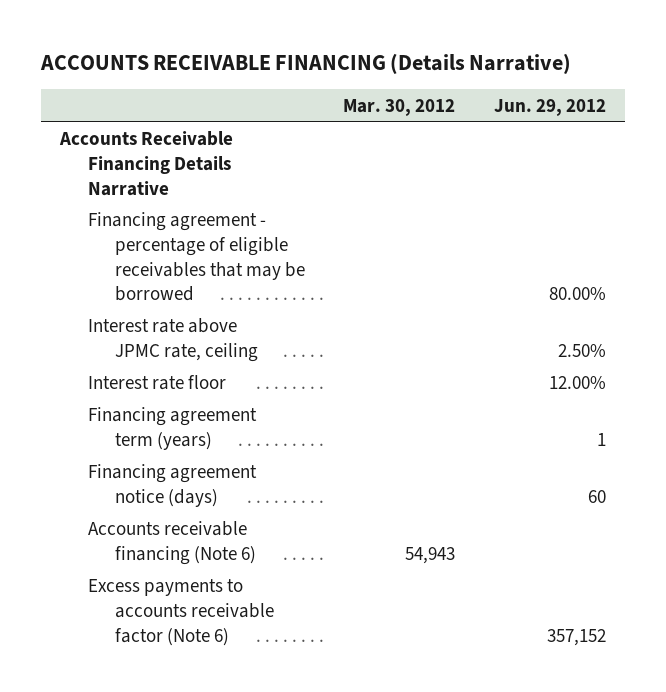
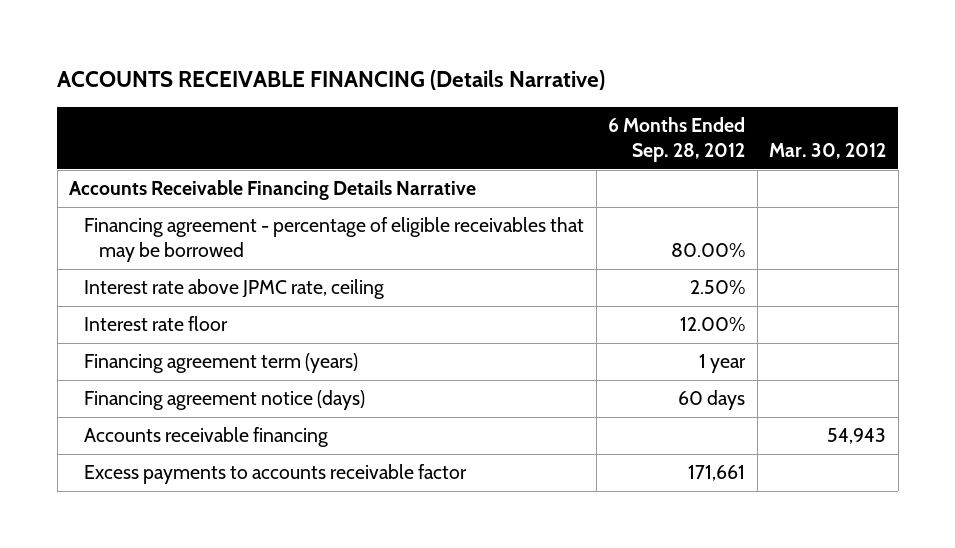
[493,98,606,116] Jun. 29, 2012 -> none
none -> [608,117,746,163] 6 Months Ended Sep. 28, 2012
[87,521,257,566] Accounts receivable financing (Note 6) -> [84,427,329,448] Accounts receivable financing
[87,579,275,646] Excess payments to accounts receivable factor (Note 6) -> [84,464,468,485] Excess payments to accounts receivable factor

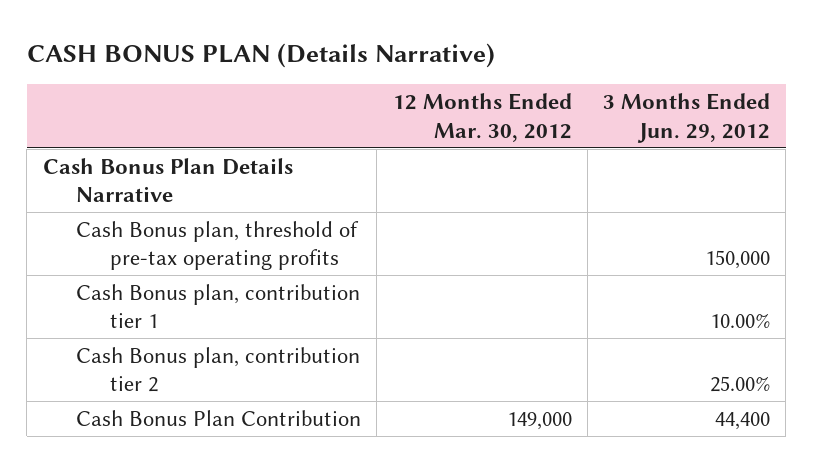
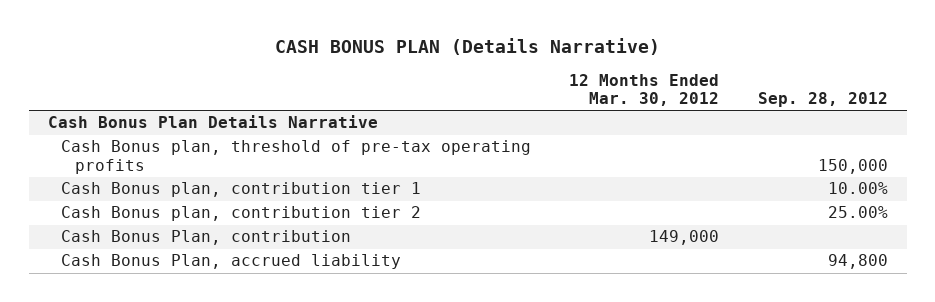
[603,93,771,143] 3 Months Ended Jun. 29, 2012 -> none
none -> [757,92,888,108] Sep. 28, 2012
[76,409,362,426] Cash Bonus Plan Contribution -> [61,230,352,246] Cash Bonus Plan, contribution
none -> [61,254,402,270] Cash Bonus Plan, accrued liability

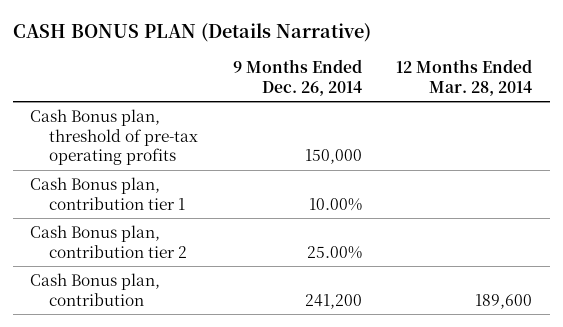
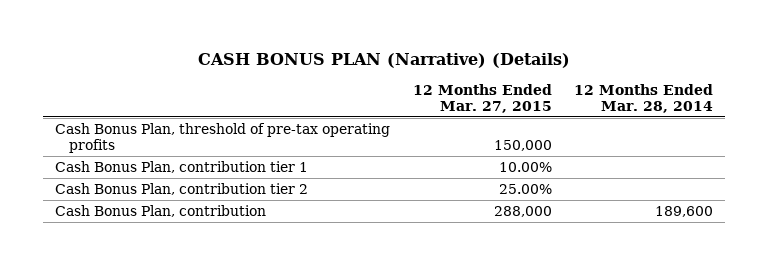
[13,22,372,42] CASH BONUS PLAN (Details Narrative) -> [198,52,571,68] CASH BONUS PLAN (Narrative) (Details)
[232,59,362,96] 9 Months Ended Dec. 26, 2014 -> none
none -> [412,83,552,113] 12 Months Ended Mar. 27, 2015
[30,109,199,166] Cash Bonus plan, threshold of pre-tax operating profits -> [54,122,390,154] Cash Bonus Plan, threshold of pre-tax operating profits
[30,177,186,210] Cash Bonus plan, contribution tier 1 -> [54,160,308,173] Cash Bonus Plan, contribution tier 1
[30,225,188,258] Cash Bonus plan, contribution tier 2 -> [54,182,308,195] Cash Bonus Plan, contribution tier 2
[30,273,161,306] Cash Bonus plan, contribution -> [54,204,266,217] Cash Bonus Plan, contribution

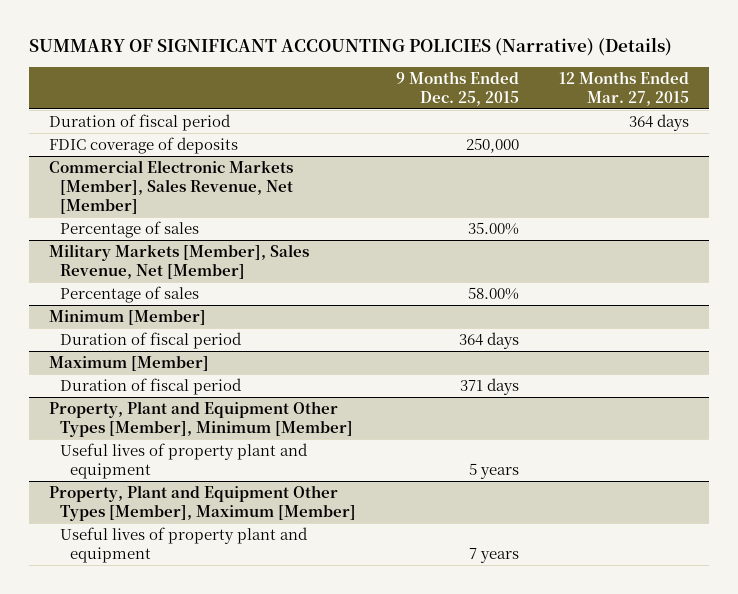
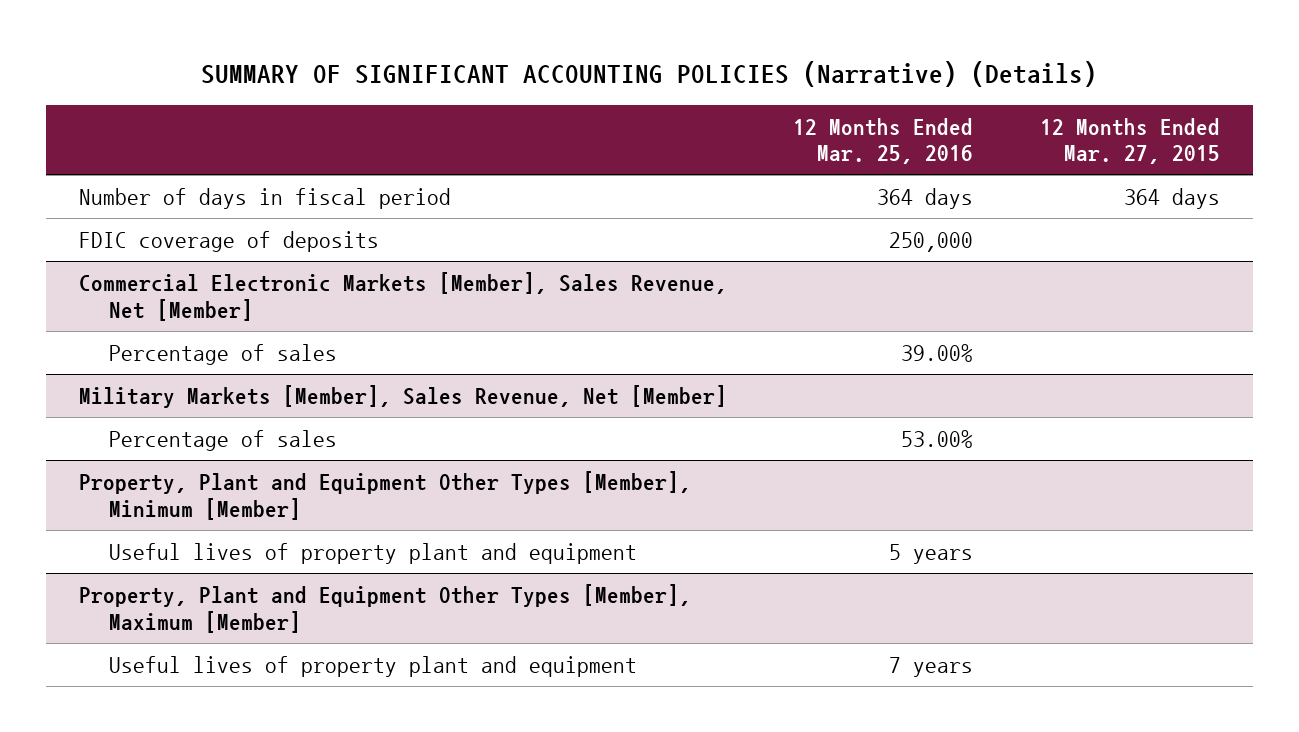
[395,70,519,106] 9 Months Ended Dec. 25, 2015 -> none
none -> [793,117,974,165] 12 Months Ended Mar. 25, 2016
[49,113,232,131] Duration of fiscal period -> [79,187,452,209] Number of days in fiscal period
[49,309,207,325] Minimum [Member] -> none
[59,331,242,349] Duration of fiscal period -> none
[49,355,210,371] Maximum [Member] -> none
[59,377,242,395] Duration of fiscal period -> none

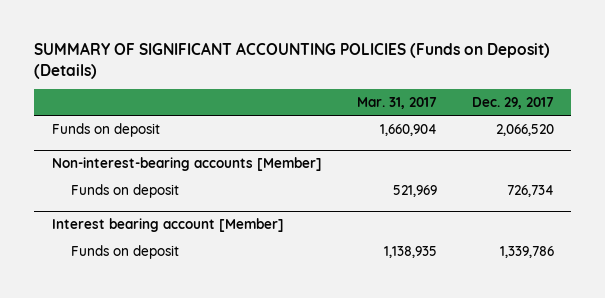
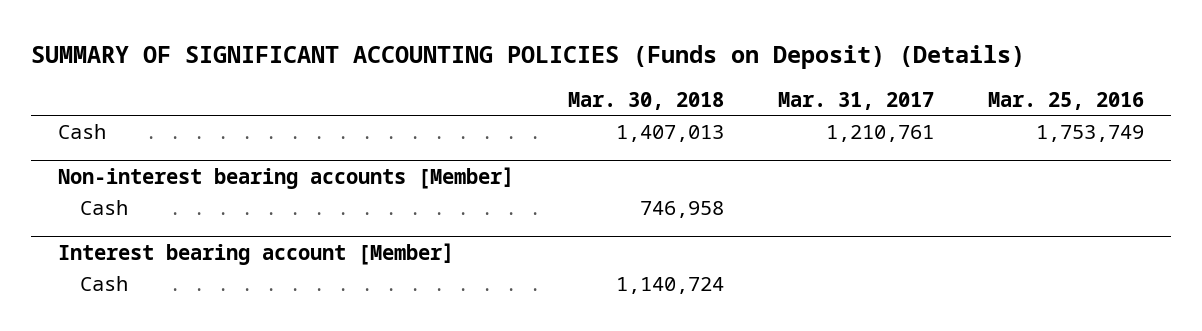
[471,96,554,109] Dec. 29, 2017 -> none
none -> [568,91,725,110] Mar. 30, 2018
none -> [988,91,1145,110] Mar. 25, 2016
[51,122,160,137] Funds on deposit -> none
[70,183,179,198] Funds on deposit -> none
none -> [58,124,107,140] Cash
[51,157,322,172] Non-interest-bearing accounts [Member] -> [58,166,515,189] Non-interest bearing accounts [Member]
none -> [80,200,129,216] Cash
[70,244,179,259] Funds on deposit -> none
none -> [80,276,129,292] Cash

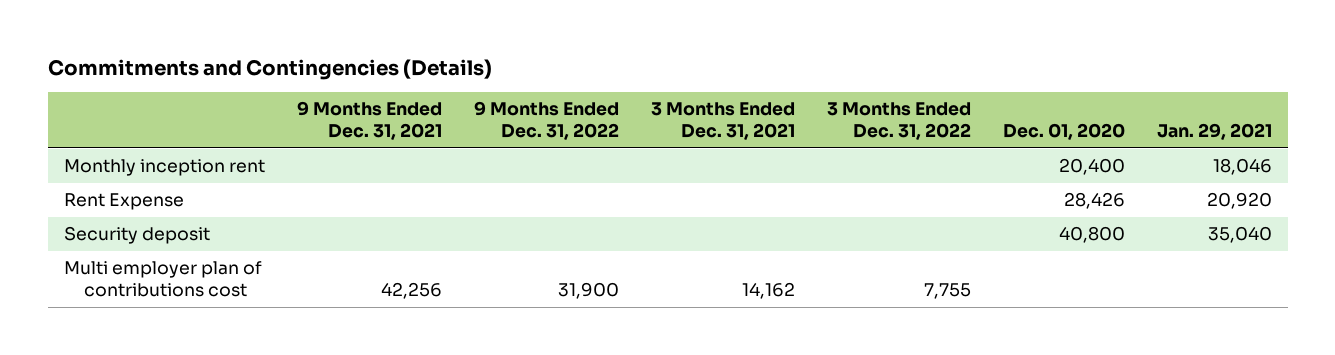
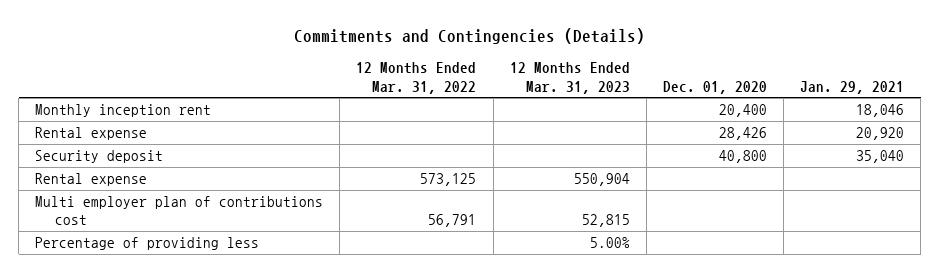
[296,101,442,141] 9 Months Ended Dec. 31, 2021 -> none
[473,101,619,141] 9 Months Ended Dec. 31, 2022 -> none
[650,102,795,141] 3 Months Ended Dec. 31, 2021 -> none
[826,102,971,141] 3 Months Ended Dec. 31, 2022 -> none
none -> [356,62,477,94] 12 Months Ended Mar. 31, 2022
none -> [509,62,630,94] 12 Months Ended Mar. 31, 2023
[63,193,184,211] Rent Expense -> [35,127,148,141] Rental expense
none -> [35,173,148,187] Rental expense
none -> [35,237,260,251] Percentage of providing less

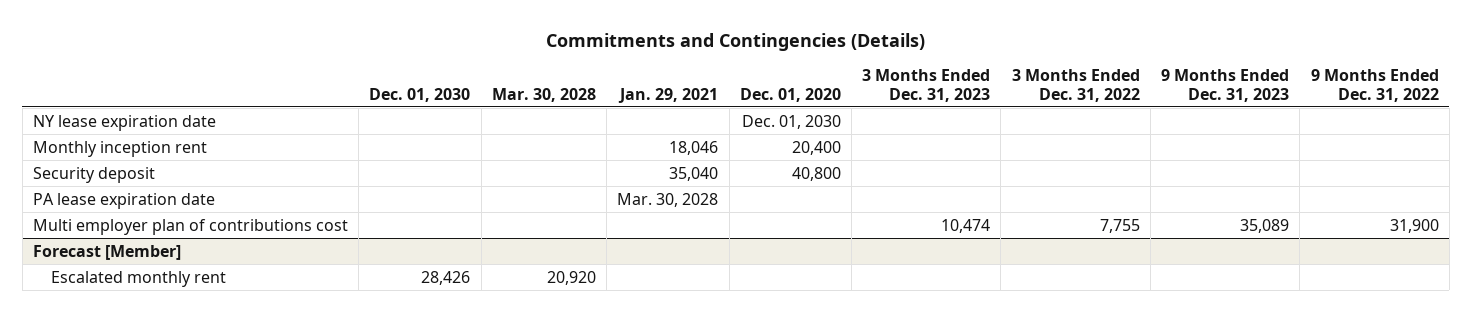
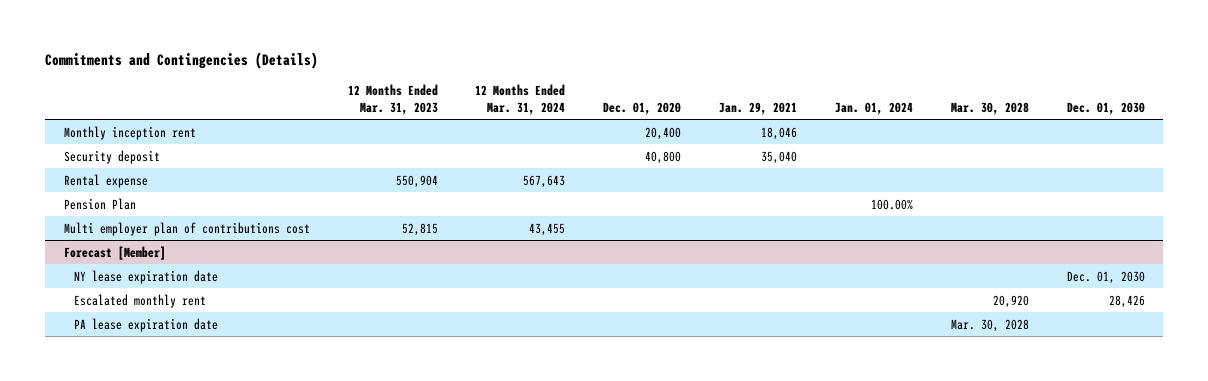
[862,69,991,102] 3 Months Ended Dec. 31, 2023 -> none
[1011,69,1140,102] 3 Months Ended Dec. 31, 2022 -> none
[1161,69,1290,102] 9 Months Ended Dec. 31, 2023 -> none
[1310,69,1439,102] 9 Months Ended Dec. 31, 2022 -> none
none -> [347,84,438,115] 12 Months Ended Mar. 31, 2023
none -> [475,84,566,115] 12 Months Ended Mar. 31, 2024
none -> [834,101,913,115] Jan. 01, 2024
[33,114,217,131] NY lease expiration date -> none
[33,192,216,209] PA lease expiration date -> none
none -> [63,173,148,188] Rental expense
none -> [63,197,136,210] Pension Plan
none -> [74,269,219,284] NY lease expiration date
none -> [74,317,219,332] PA lease expiration date

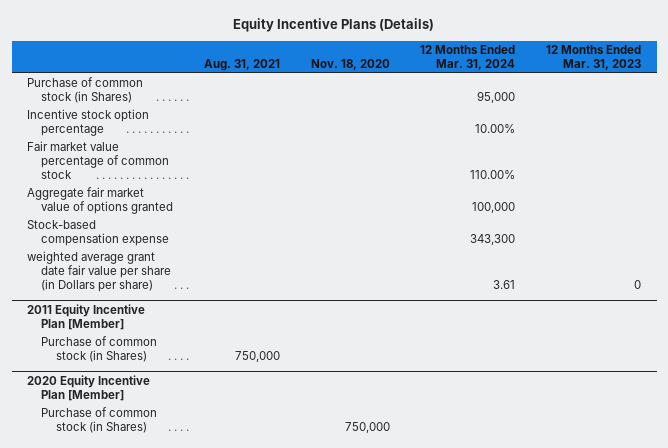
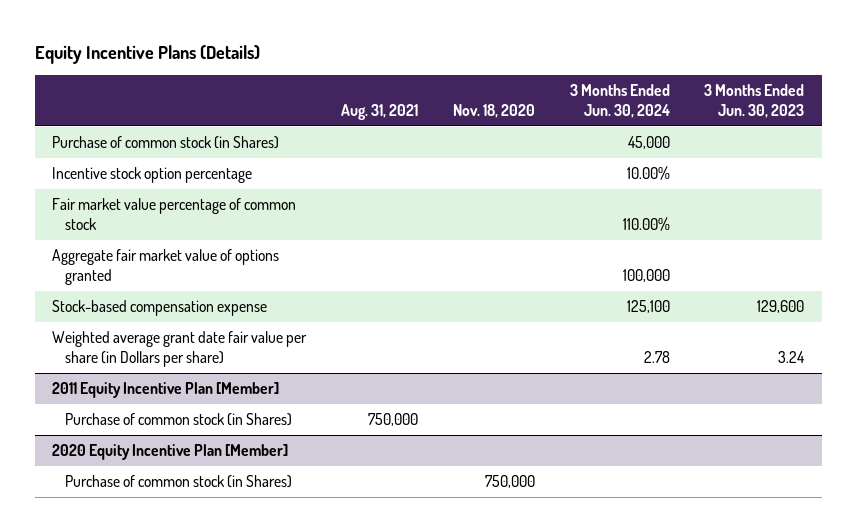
[420,44,516,70] 12 Months Ended Mar. 31, 2024 -> none
[546,44,642,70] 12 Months Ended Mar. 31, 2023 -> none
none -> [569,84,670,118] 3 Months Ended Jun. 30, 2024
none -> [704,84,805,118] 3 Months Ended Jun. 30, 2023
[26,251,172,293] weighted average grant date fair value per share (in Dollars per share) -> [52,331,308,367] Weighted average grant date fair value per share (in Dollars per share)

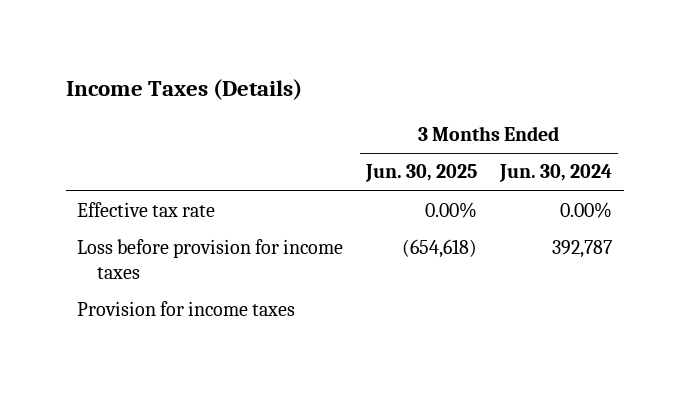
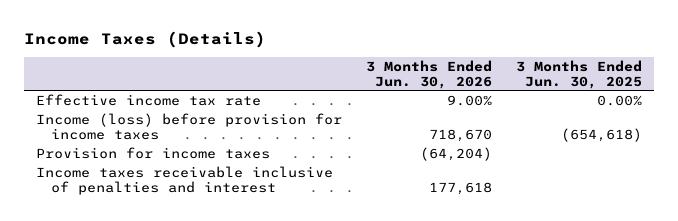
[499,164,613,183] Jun. 30, 2024 -> none
none -> [366,59,493,89] 3 Months Ended Jun. 30, 2026
[77,202,216,218] Effective tax rate -> [36,93,262,106] Effective income tax rate
[77,239,344,279] Loss before provision for income taxes -> [36,112,343,140] Income (loss) before provision for income taxes
none -> [36,165,334,195] Income taxes receivable inclusive of penalties and interest

